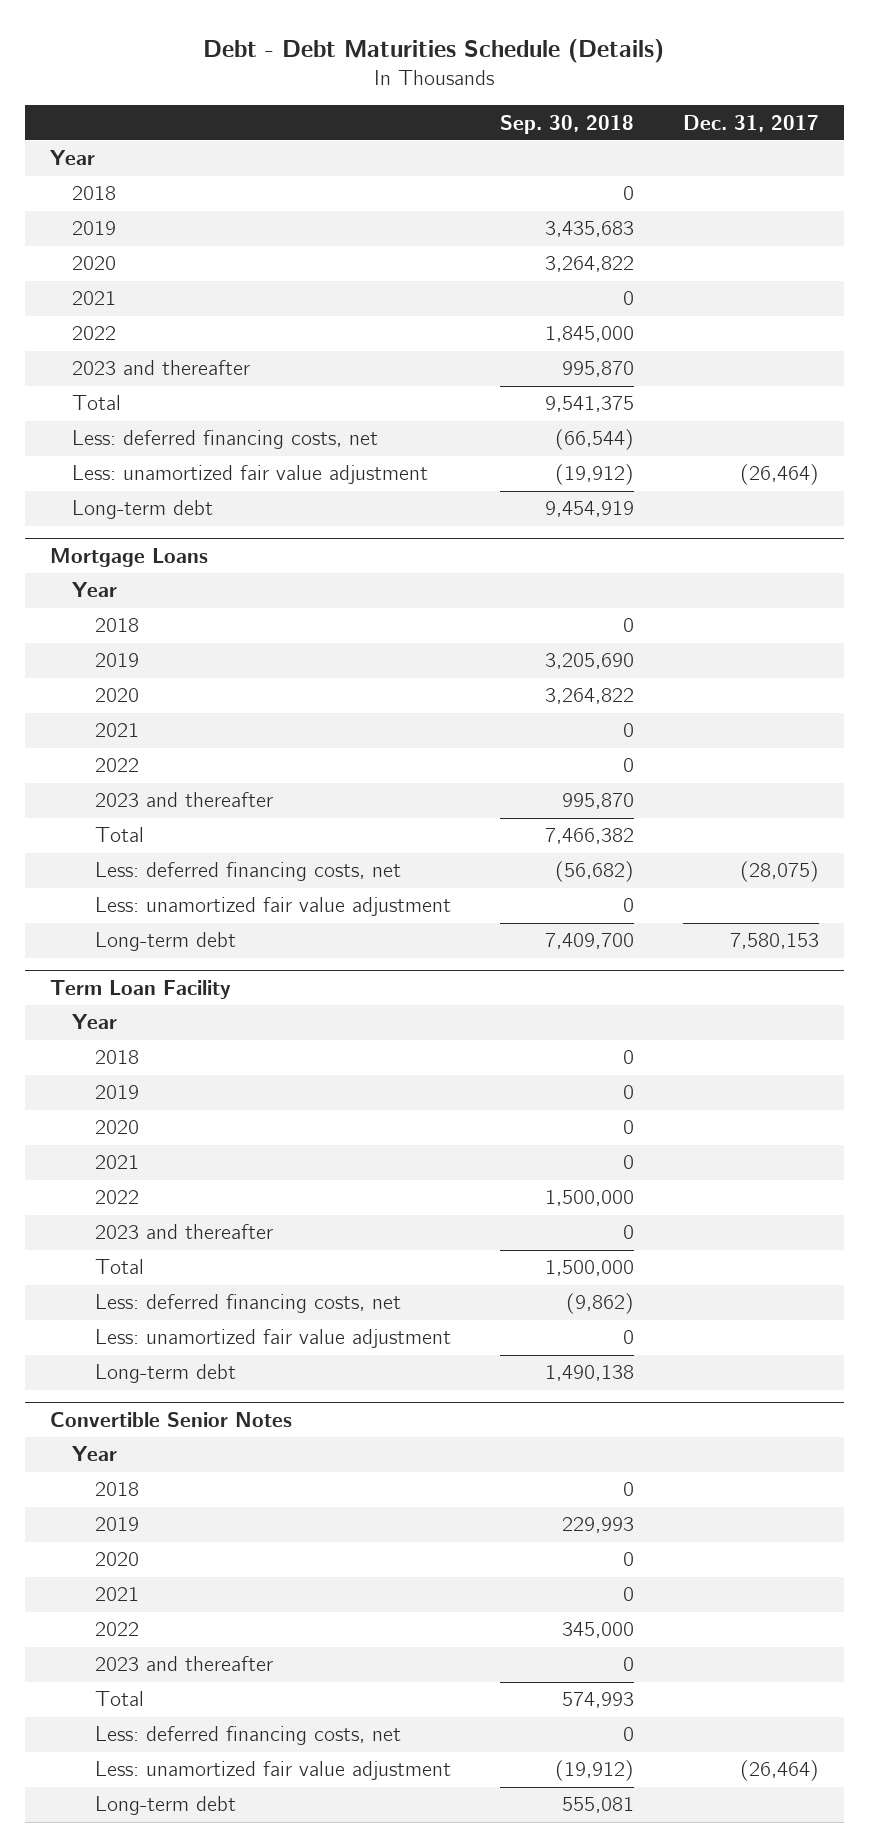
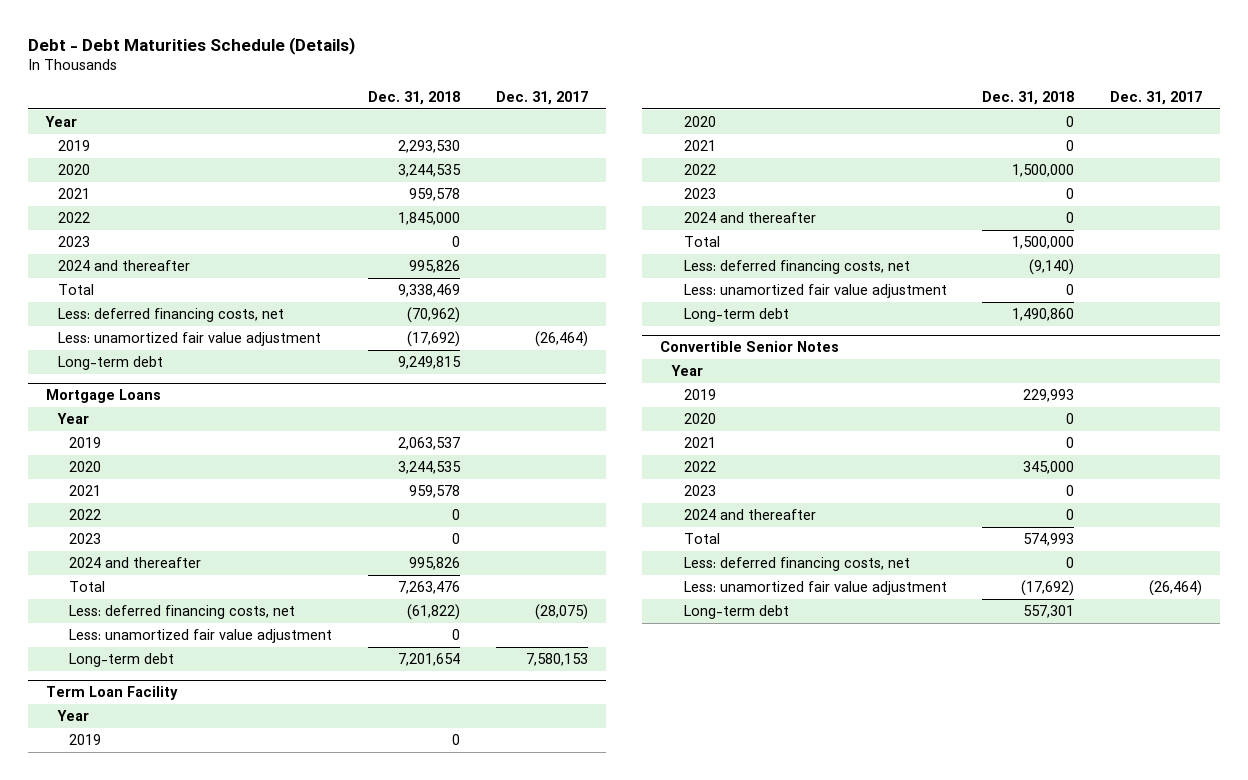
[500,114,635,134] Sep. 30, 2018 -> none
none -> [368,91,461,106] Dec. 31, 2018
[72,186,117,201] 2018 -> none
none -> [57,236,90,248] 2023
[72,360,251,376] 2023 and thereafter -> [57,260,190,272] 2024 and thereafter
[94,618,139,633] 2018 -> none
none -> [69,533,102,545] 2023
[94,792,273,808] 2023 and thereafter -> [69,557,202,569] 2024 and thereafter
[94,1050,139,1065] 2018 -> none
none -> [683,188,716,200] 2023
[94,1224,273,1240] 2023 and thereafter -> [683,212,816,224] 2024 and thereafter
[94,1482,139,1497] 2018 -> none
none -> [683,485,716,497] 2023
[94,1656,273,1672] 2023 and thereafter -> [683,509,816,521] 2024 and thereafter

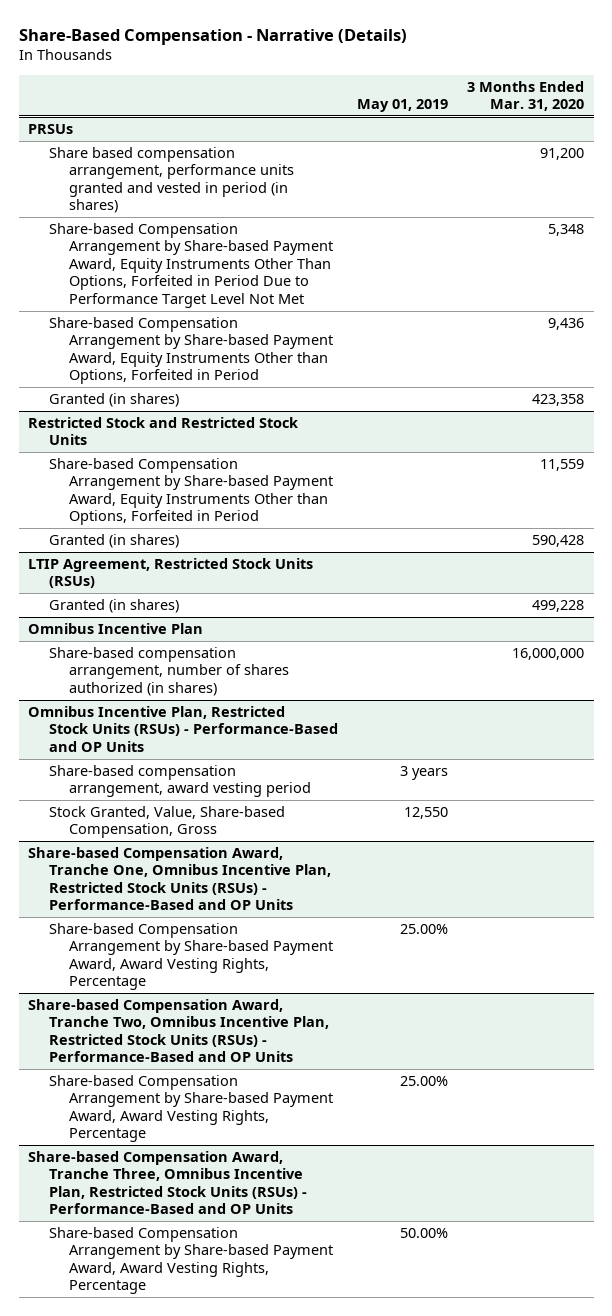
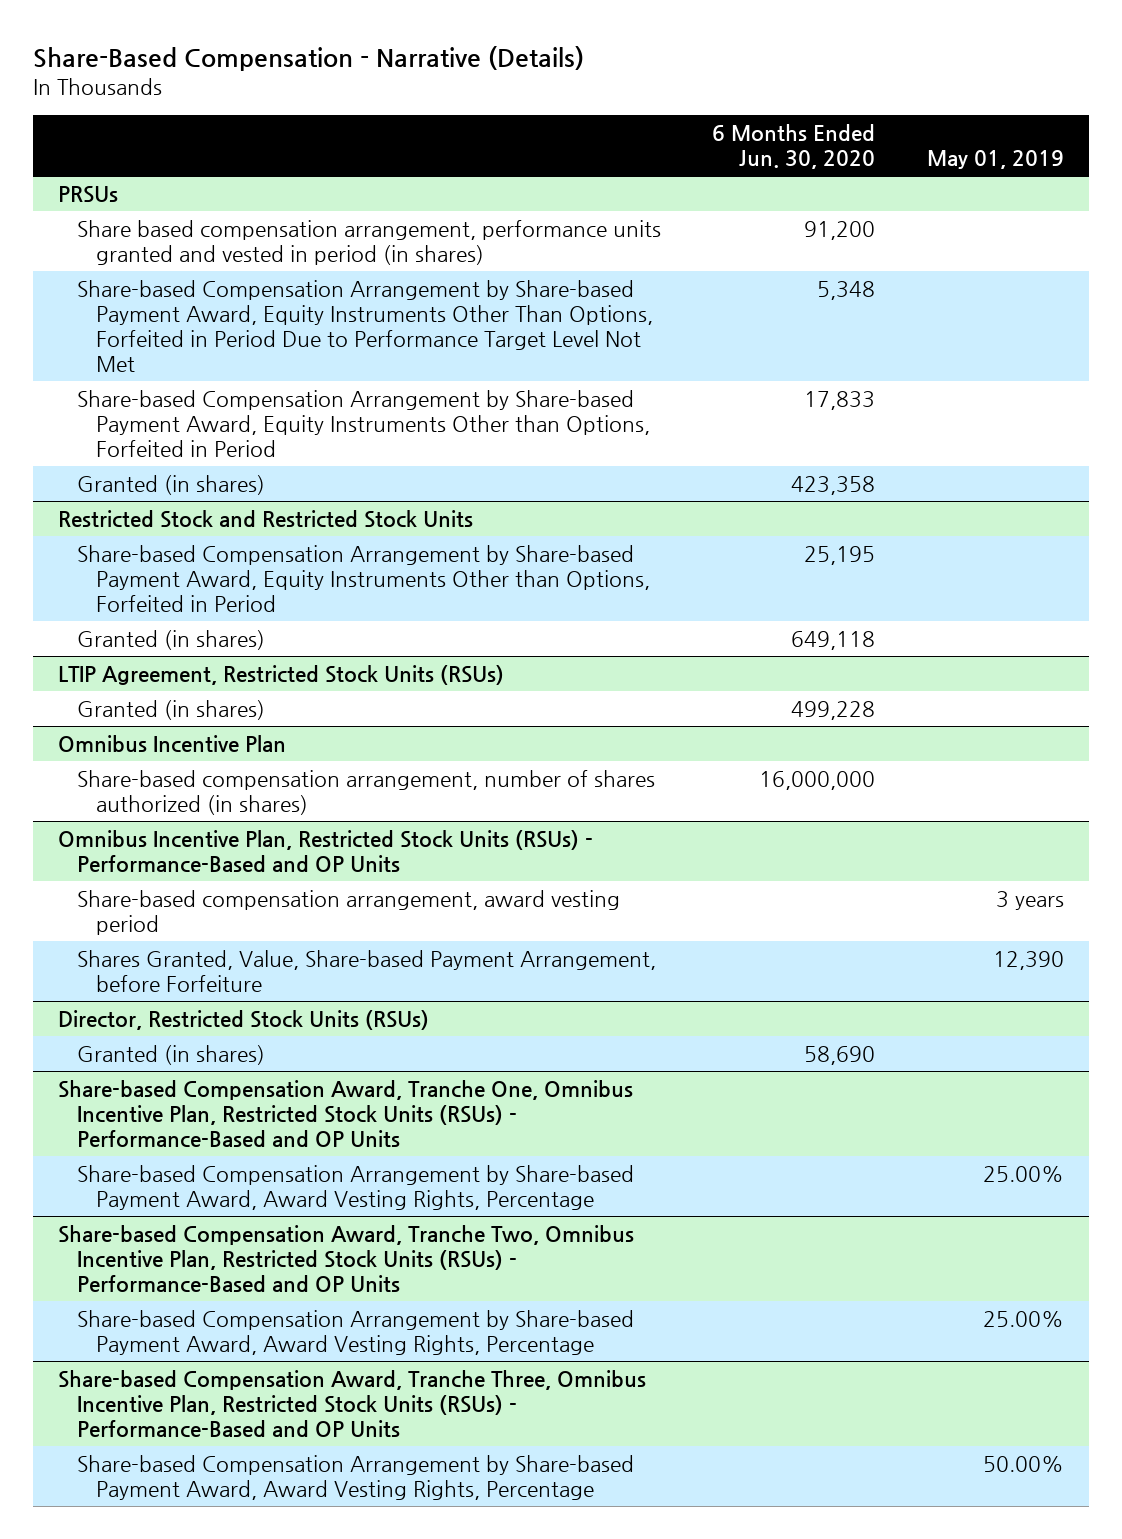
[467,80,585,112] 3 Months Ended Mar. 31, 2020 -> none
none -> [712,124,876,170] 6 Months Ended Jun. 30, 2020
[48,805,285,839] Stock Granted, Value, Share-based Compensation, Gross -> [77,949,657,993] Shares Granted, Value, Share-based Payment Arrangement, before Forfeiture
[404,806,449,819] 12,550 -> [992,950,1064,970] 12,390
none -> [58,1009,430,1030] Director, Restricted Stock Units (RSUs)
none -> [77,1044,266,1065] Granted (in shares)

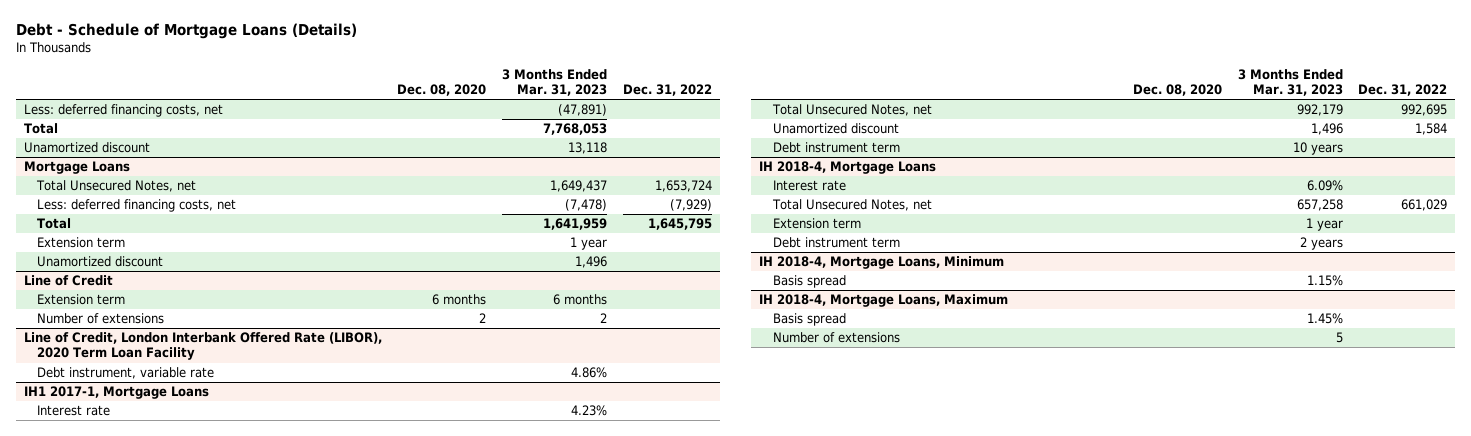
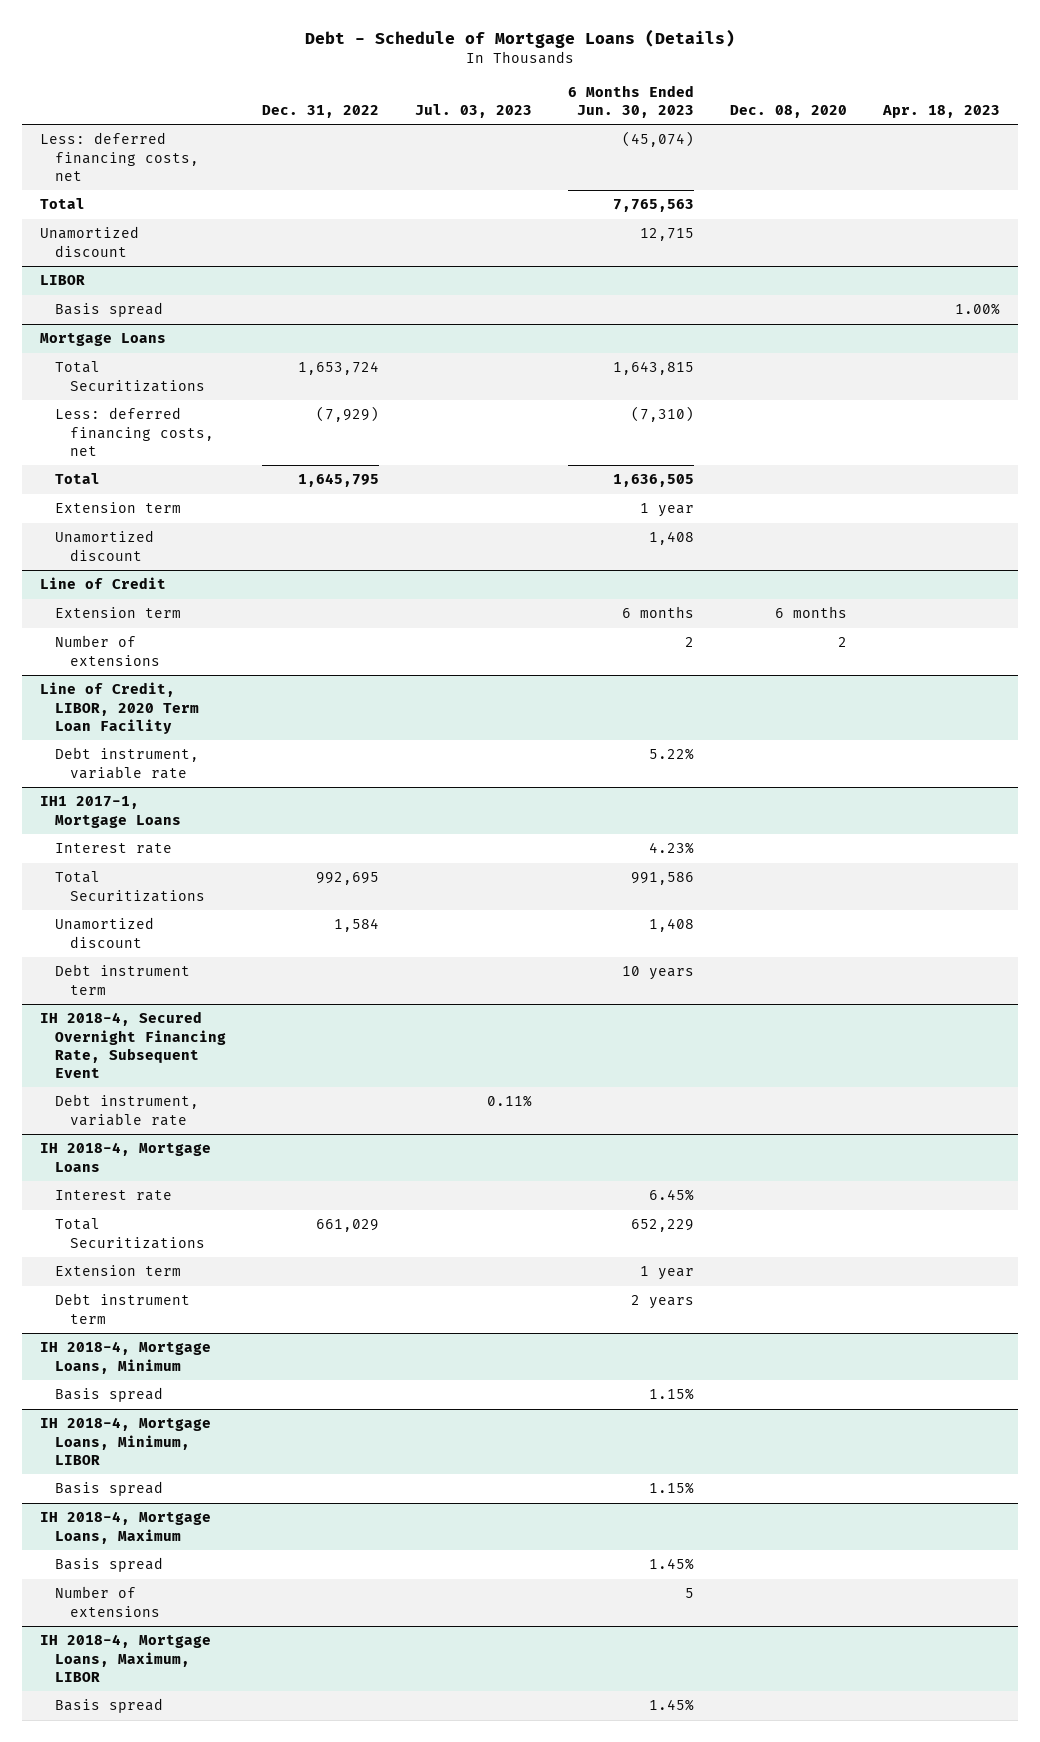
[502,69,608,97] 3 Months Ended Mar. 31, 2023 -> none
none -> [415,103,533,118] Jul. 03, 2023
none -> [567,84,694,118] 6 Months Ended Jun. 30, 2023
none -> [881,104,1000,118] Apr. 18, 2023
none -> [40,275,86,286] LIBOR
none -> [55,302,164,318] Basis spread
[36,180,197,193] Total Unsecured Notes, net -> [55,361,206,392] Total Securitizations
[23,332,382,361] Line of Credit, London Interbank Offered Rate (LIBOR), 2020 Term Loan Facility -> [40,682,200,734] Line of Credit, LIBOR, 2020 Term Loan Facility
[771,104,932,117] Total Unsecured Notes, net -> [55,871,206,902] Total Securitizations
none -> [40,1011,227,1078] IH 2018-4, Secured Overnight Financing Rate, Subsequent Event
none -> [55,1094,200,1126] Debt instrument, variable rate
[771,199,932,212] Total Unsecured Notes, net -> [55,1218,206,1249] Total Securitizations
none -> [40,1417,212,1465] IH 2018-4, Mortgage Loans, Minimum, LIBOR
none -> [55,1481,164,1497] Basis spread
none -> [40,1634,212,1682] IH 2018-4, Mortgage Loans, Maximum, LIBOR
none -> [55,1698,164,1714] Basis spread

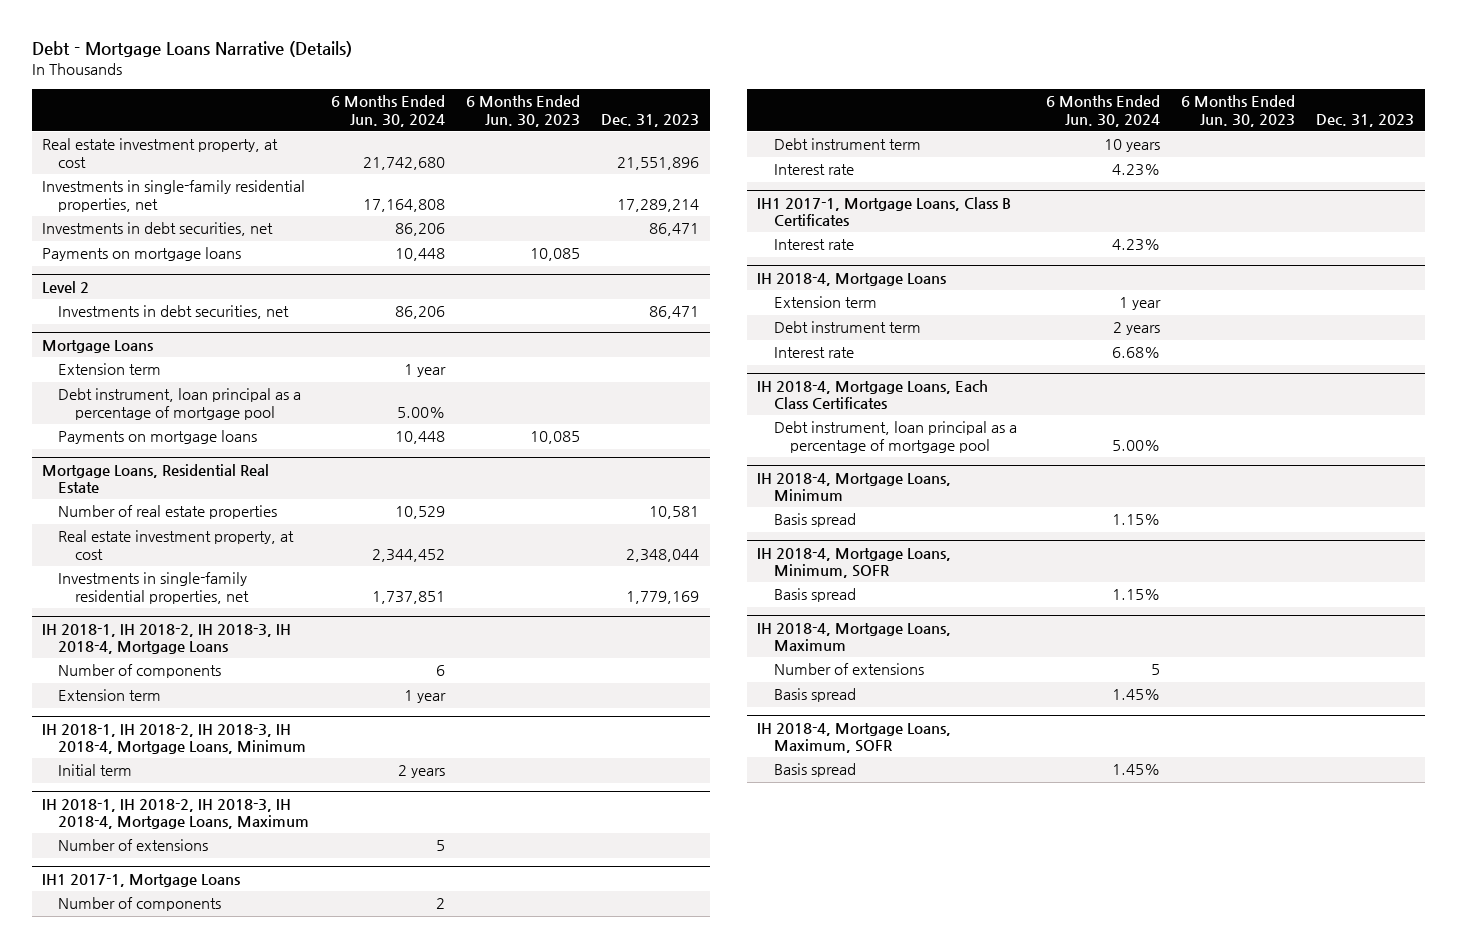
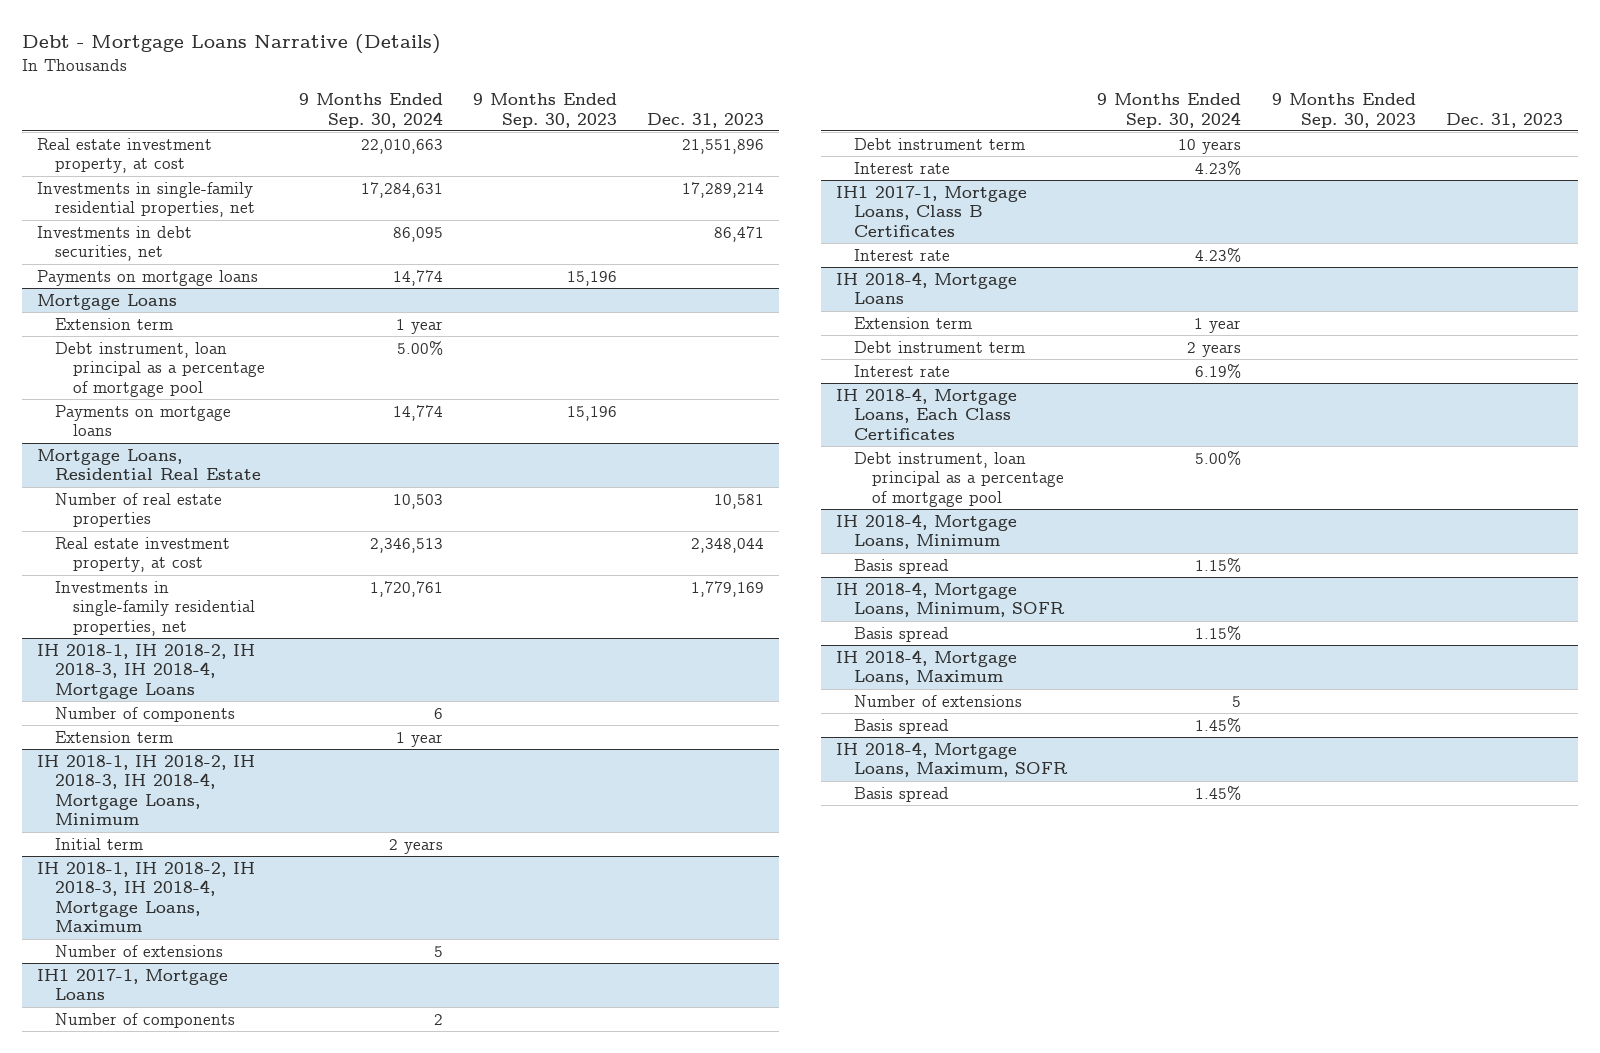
[330,95,445,127] 6 Months Ended Jun. 30, 2024 -> none
[465,95,580,127] 6 Months Ended Jun. 30, 2023 -> none
none -> [298,93,443,128] 9 Months Ended Sep. 30, 2024
none -> [472,93,617,128] 9 Months Ended Sep. 30, 2023
[42,281,90,294] Level 2 -> none
[58,305,290,320] Investments in debt securities, net -> none

